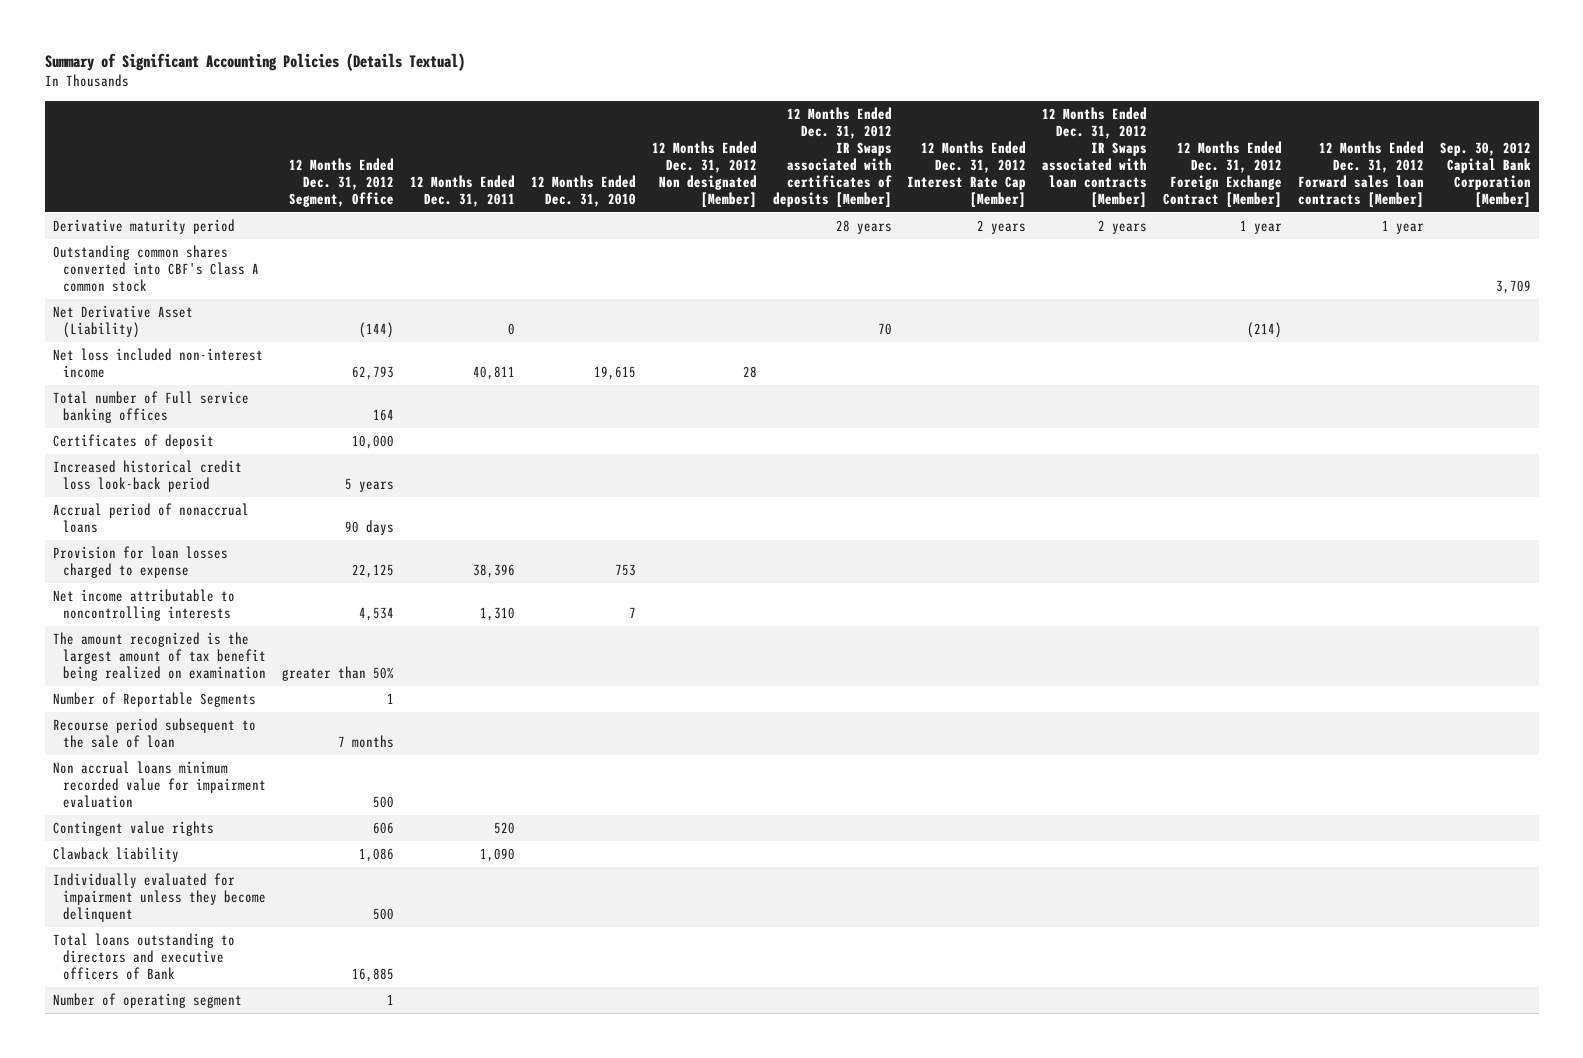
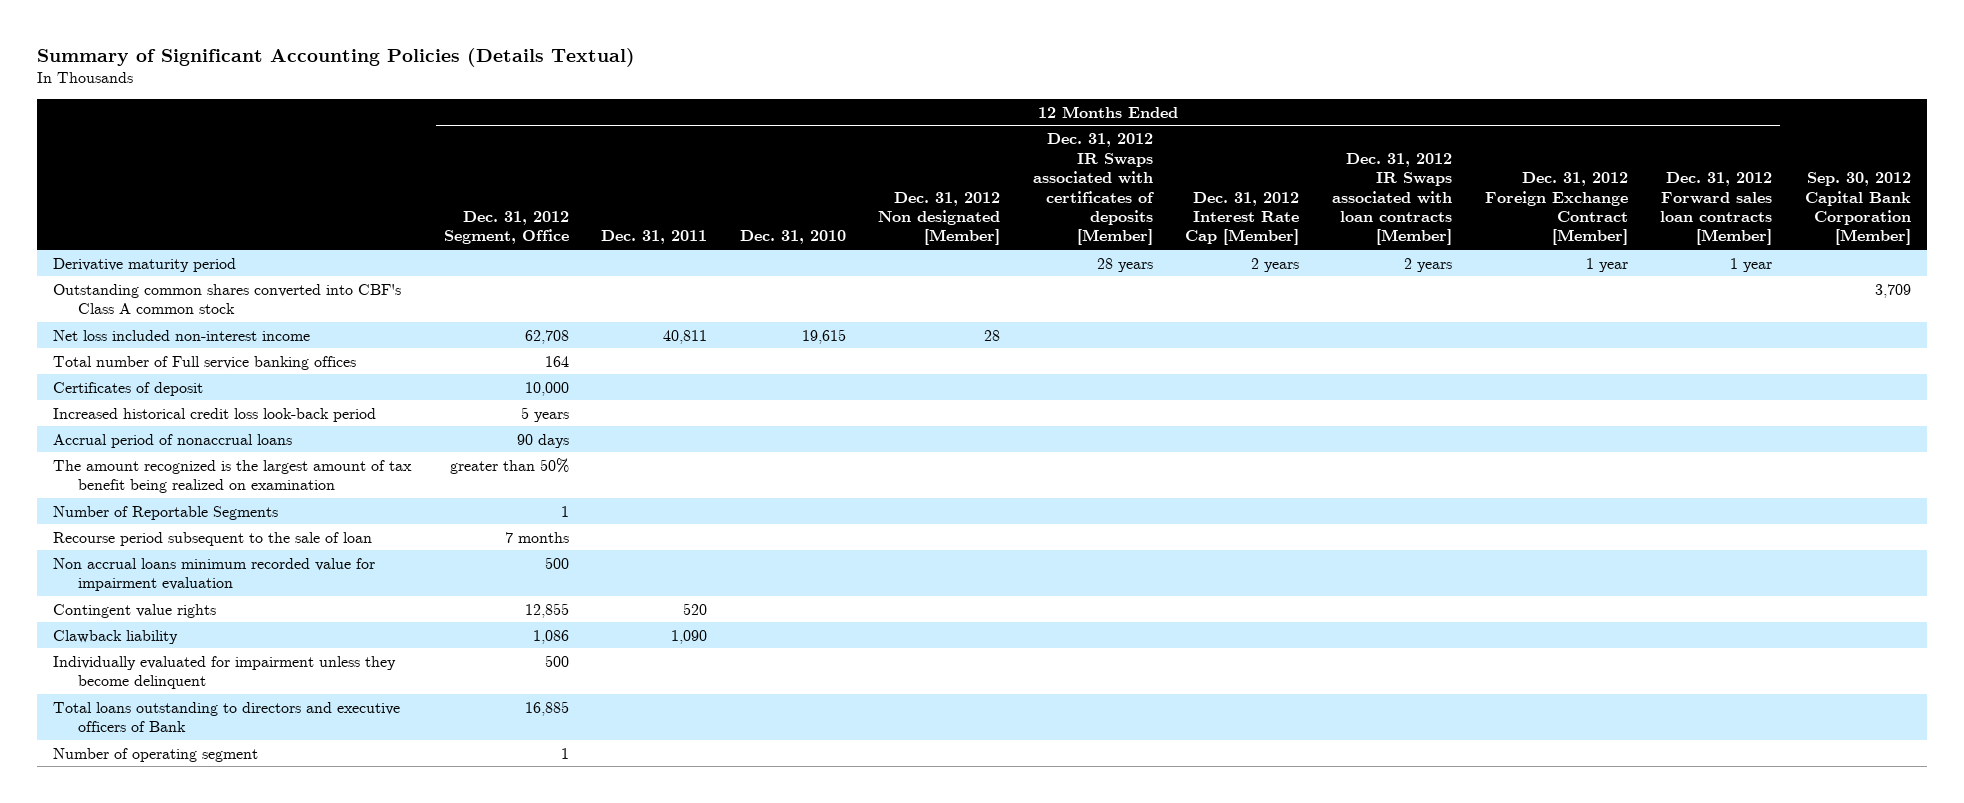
[52,305,193,339] Net Derivative Asset (Liability) -> none
[352,366,395,381] 62,793 -> [524,329,569,344] 62,708
[52,546,228,579] Provision for loan losses charged to expense -> none
[52,589,235,622] Net income attributable to noncontrolling interests -> none
[373,822,395,835] 606 -> [524,602,569,618] 12,855

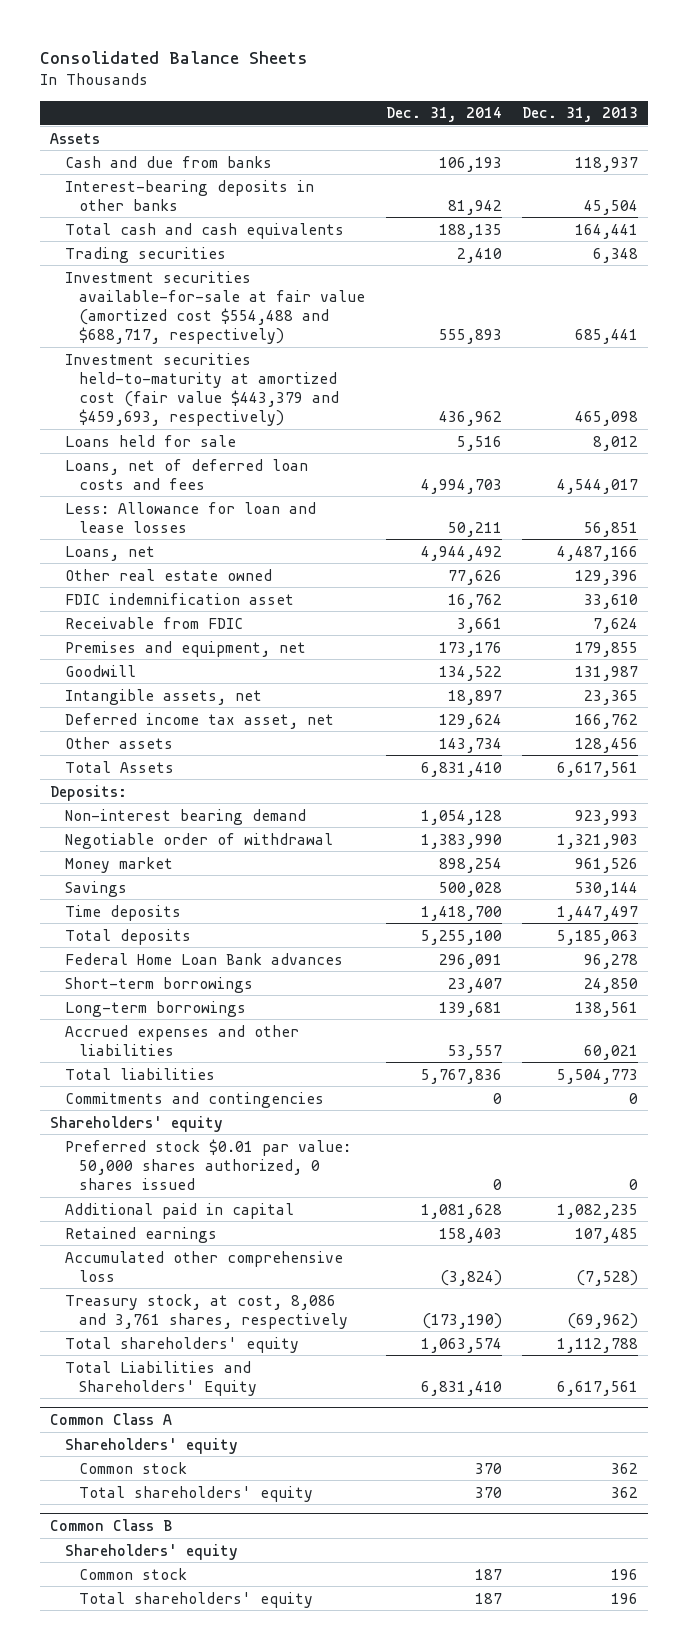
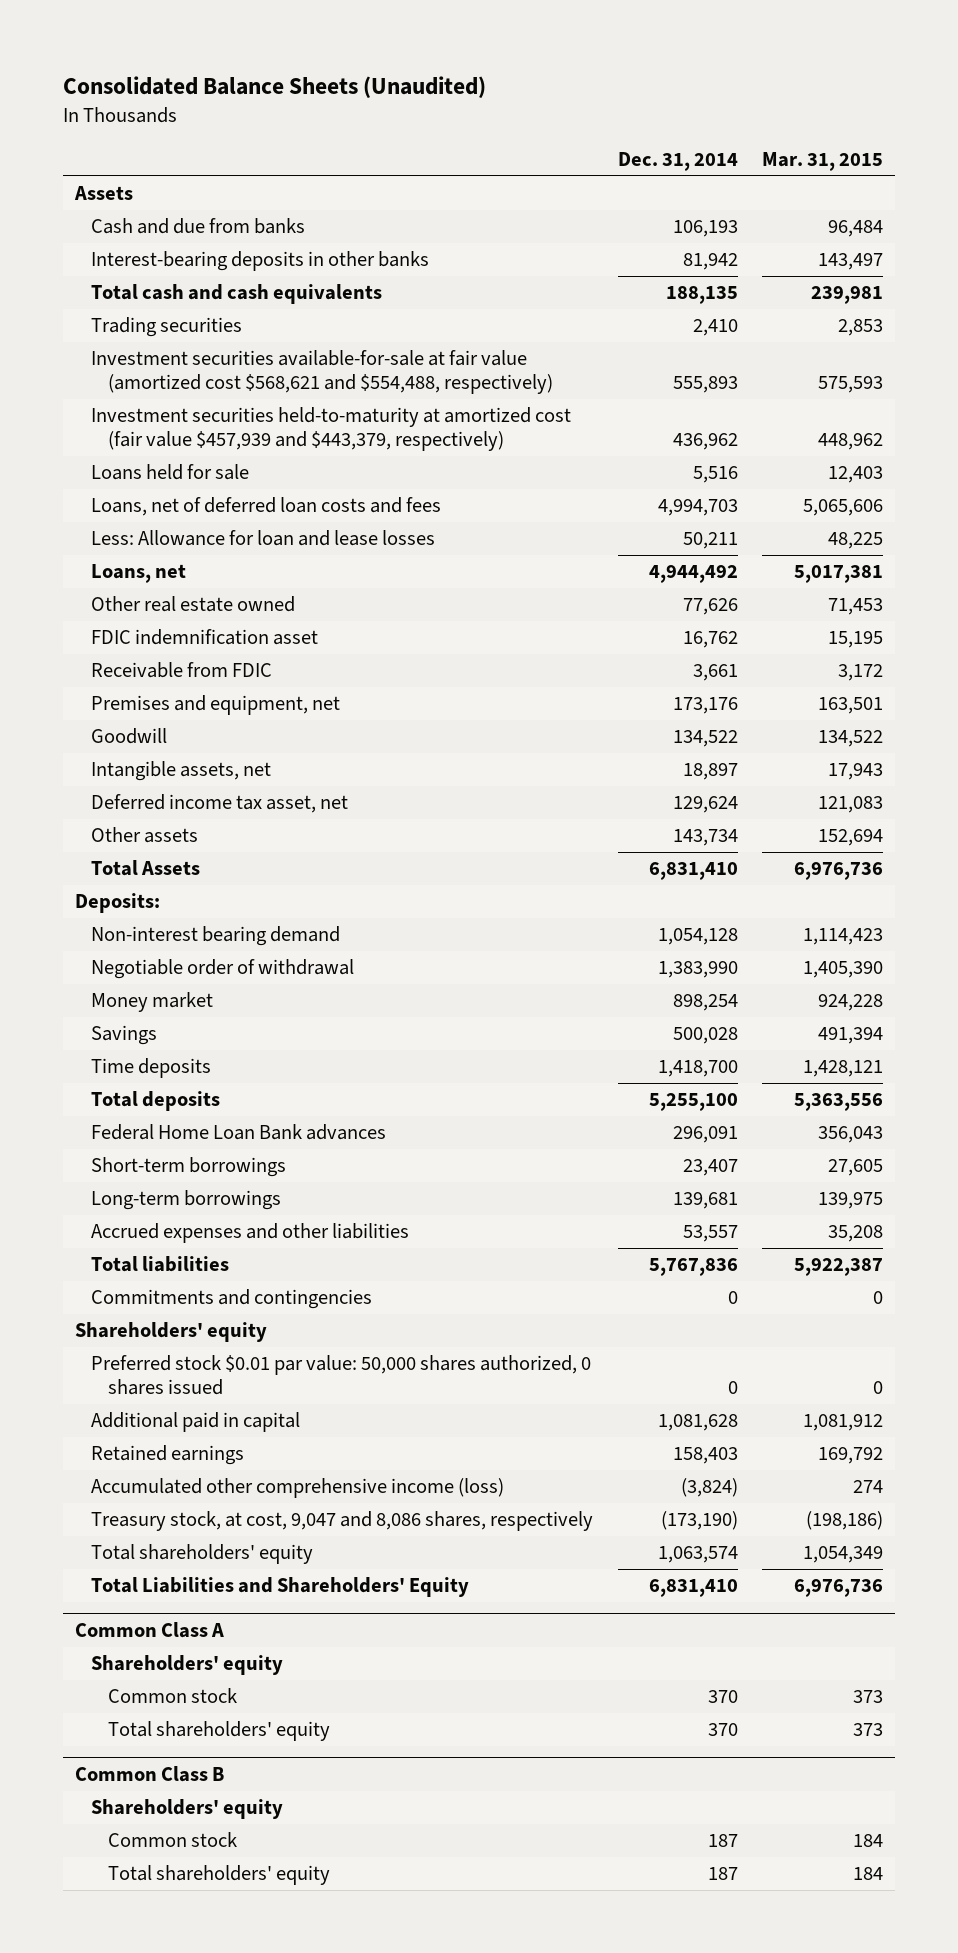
[39,50,308,64] Consolidated Balance Sheets -> [62,76,486,99] Consolidated Balance Sheets (Unaudited)
[522,107,639,123] Dec. 31, 2013 -> none
none -> [761,151,883,171] Mar. 31, 2015
[64,270,366,345] Investment securities available-for-sale at fair value (amortized cost $554,488 and $688,717, respectively) -> [91,350,553,395] Investment securities available-for-sale at fair value (amortized cost $568,621 and $554,488, respectively)
[64,352,340,427] Investment securities held-to-maturity at amortized cost (fair value $443,379 and $459,693, respectively) -> [91,407,572,452] Investment securities held-to-maturity at amortized cost (fair value $457,939 and $443,379, respectively)
[64,1250,343,1282] Accumulated other comprehensive loss -> [91,1478,505,1499] Accumulated other comprehensive income (loss)
[64,1293,349,1329] Treasury stock, at cost, 8,086 and 3,761 shares, respectively -> [91,1511,594,1532] Treasury stock, at cost, 9,047 and 8,086 shares, respectively

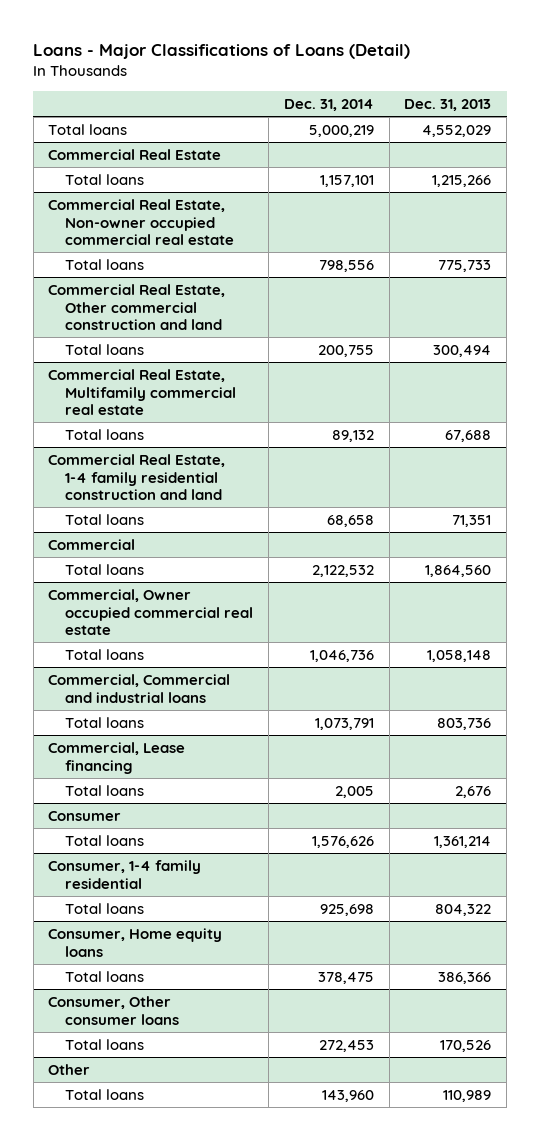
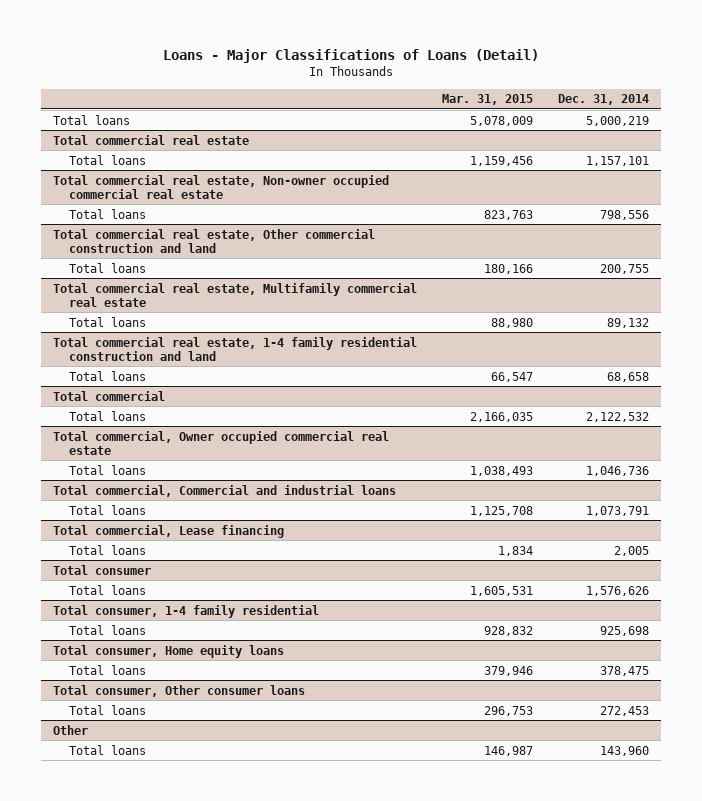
[404,99,492,112] Dec. 31, 2013 -> none
none -> [442,94,534,106] Mar. 31, 2015
[48,148,222,160] Commercial Real Estate -> [53,134,250,145] Total commercial real estate
[48,198,235,246] Commercial Real Estate, Non-owner occupied commercial real estate -> [53,174,390,199] Total commercial real estate, Non-owner occupied commercial real estate
[48,283,226,331] Commercial Real Estate, Other commercial construction and land -> [53,228,376,253] Total commercial real estate, Other commercial construction and land
[48,368,237,416] Commercial Real Estate, Multifamily commercial real estate -> [53,282,418,307] Total commercial real estate, Multifamily commercial real estate
[48,453,226,501] Commercial Real Estate, 1-4 family residential construction and land -> [53,336,418,361] Total commercial real estate, 1-4 family residential construction and land
[48,538,136,550] Commercial -> [53,390,166,401] Total commercial
[48,588,254,636] Commercial, Owner occupied commercial real estate -> [53,430,390,455] Total commercial, Owner occupied commercial real estate
[48,673,231,703] Commercial, Commercial and industrial loans -> [53,484,397,497] Total commercial, Commercial and industrial loans
[48,741,186,774] Commercial, Lease financing -> [53,524,285,538] Total commercial, Lease financing
[48,810,122,821] Consumer -> [53,564,152,575] Total consumer
[48,859,202,889] Consumer, 1-4 family residential -> [53,604,320,618] Total consumer, 1-4 family residential
[48,927,223,957] Consumer, Home equity loans -> [53,644,285,658] Total consumer, Home equity loans
[48,995,180,1025] Consumer, Other consumer loans -> [53,684,306,697] Total consumer, Other consumer loans

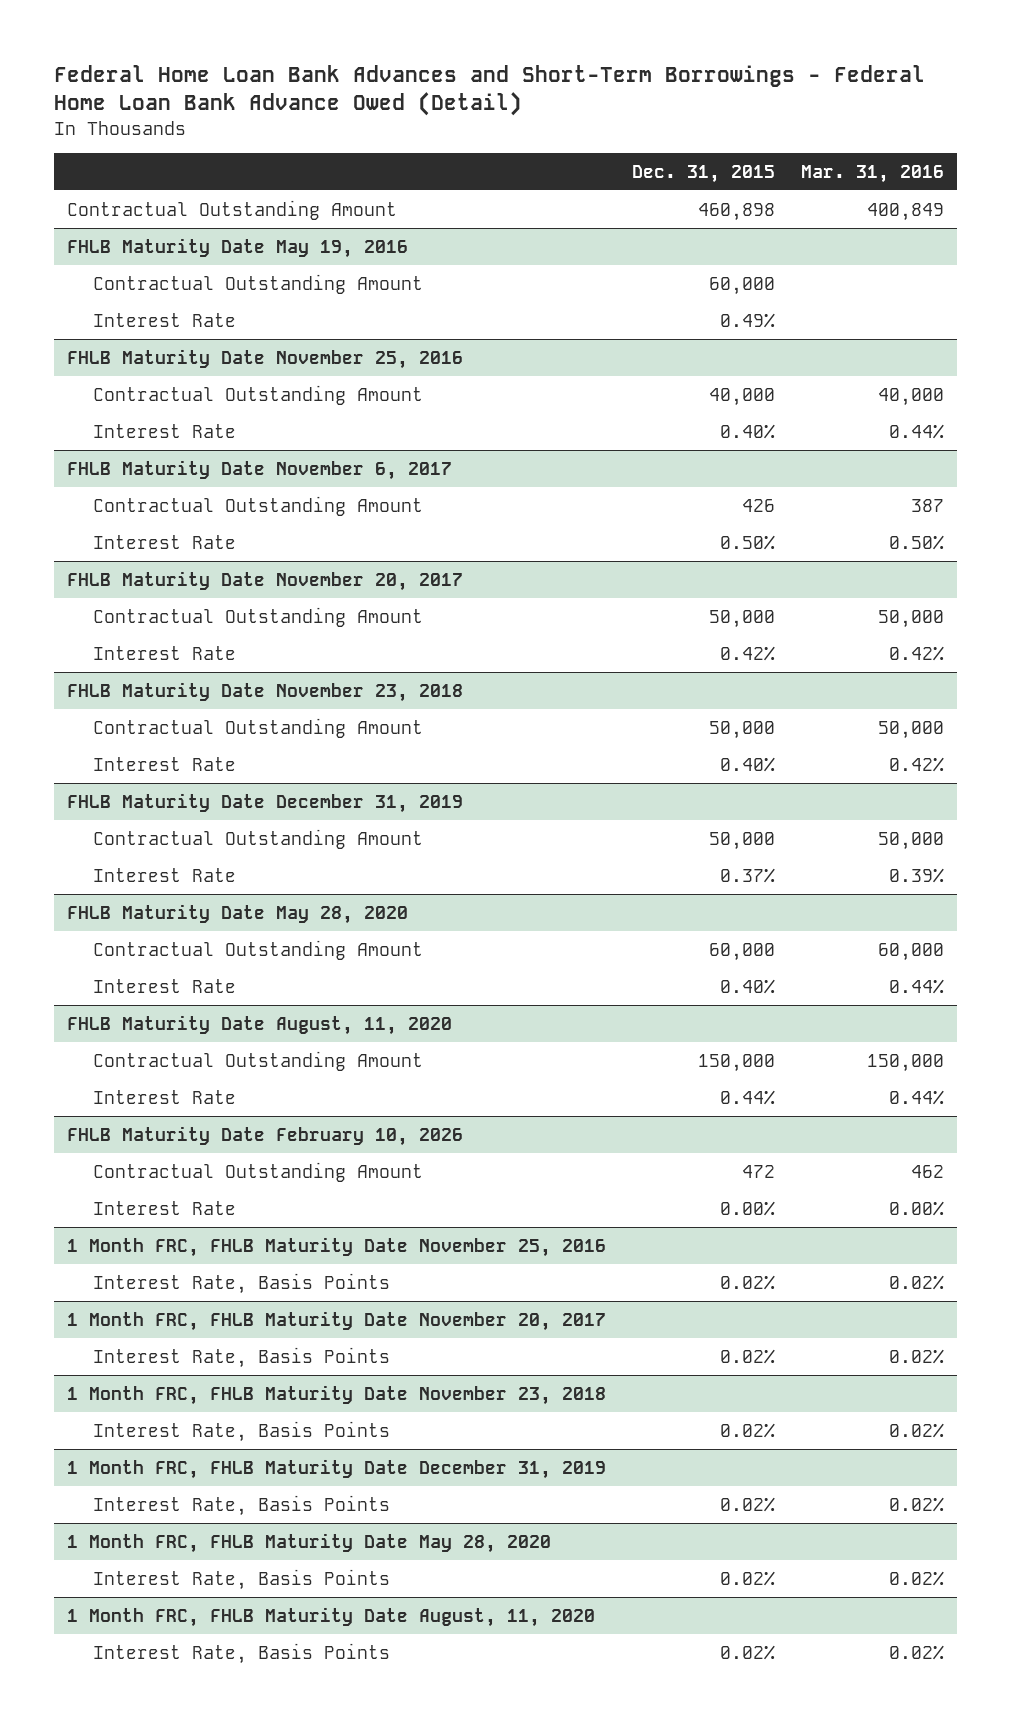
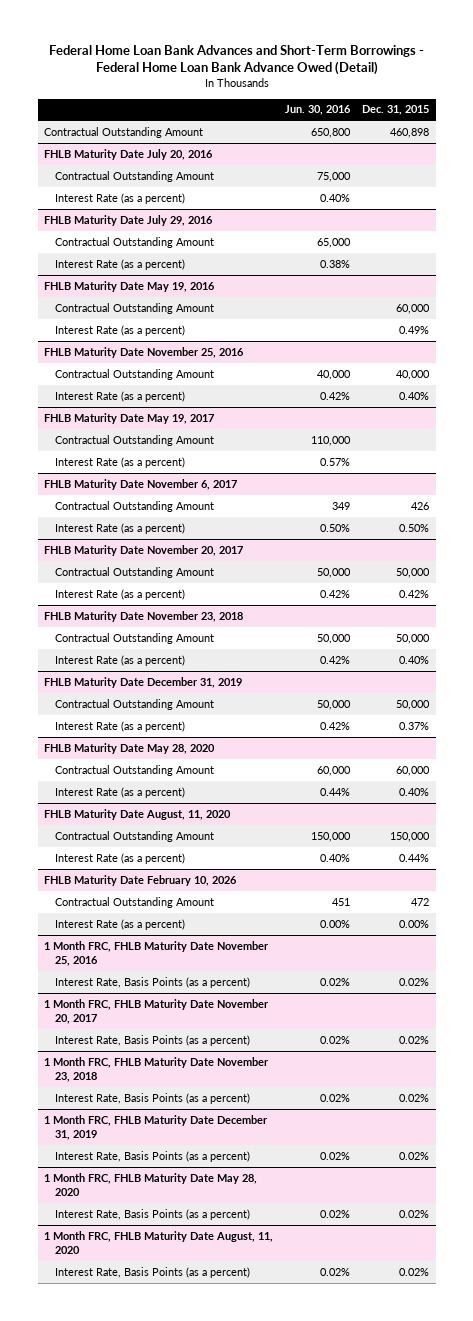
[801,164,945,183] Mar. 31, 2016 -> none
none -> [285,105,352,116] Jun. 30, 2016
none -> [43,148,213,160] FHLB Maturity Date July 20, 2016
none -> [55,170,215,182] Contractual Outstanding Amount
none -> [55,192,186,204] Interest Rate (as a percent)
none -> [43,214,213,226] FHLB Maturity Date July 29, 2016
none -> [55,236,215,248] Contractual Outstanding Amount
none -> [55,258,186,270] Interest Rate (as a percent)
[93,312,237,327] Interest Rate -> [55,324,186,336] Interest Rate (as a percent)
[93,423,237,438] Interest Rate -> [55,390,186,402] Interest Rate (as a percent)
none -> [43,412,214,424] FHLB Maturity Date May 19, 2017
none -> [55,434,215,446] Contractual Outstanding Amount
none -> [55,456,186,468] Interest Rate (as a percent)
[93,534,237,549] Interest Rate -> [55,522,186,534] Interest Rate (as a percent)
[93,645,237,660] Interest Rate -> [55,588,186,600] Interest Rate (as a percent)
[93,756,237,771] Interest Rate -> [55,654,186,666] Interest Rate (as a percent)
[93,867,237,882] Interest Rate -> [55,720,186,732] Interest Rate (as a percent)
[93,978,237,993] Interest Rate -> [55,786,186,798] Interest Rate (as a percent)
[93,1089,237,1104] Interest Rate -> [55,852,186,864] Interest Rate (as a percent)
[93,1200,237,1215] Interest Rate -> [55,918,186,930] Interest Rate (as a percent)
[93,1272,391,1294] Interest Rate, Basis Points -> [55,976,251,988] Interest Rate, Basis Points (as a percent)
[93,1346,391,1368] Interest Rate, Basis Points -> [55,1034,251,1046] Interest Rate, Basis Points (as a percent)
[93,1420,391,1442] Interest Rate, Basis Points -> [55,1092,251,1104] Interest Rate, Basis Points (as a percent)
[93,1494,391,1516] Interest Rate, Basis Points -> [55,1150,251,1162] Interest Rate, Basis Points (as a percent)
[93,1568,391,1590] Interest Rate, Basis Points -> [55,1208,251,1220] Interest Rate, Basis Points (as a percent)
[93,1642,391,1664] Interest Rate, Basis Points -> [55,1266,251,1278] Interest Rate, Basis Points (as a percent)

